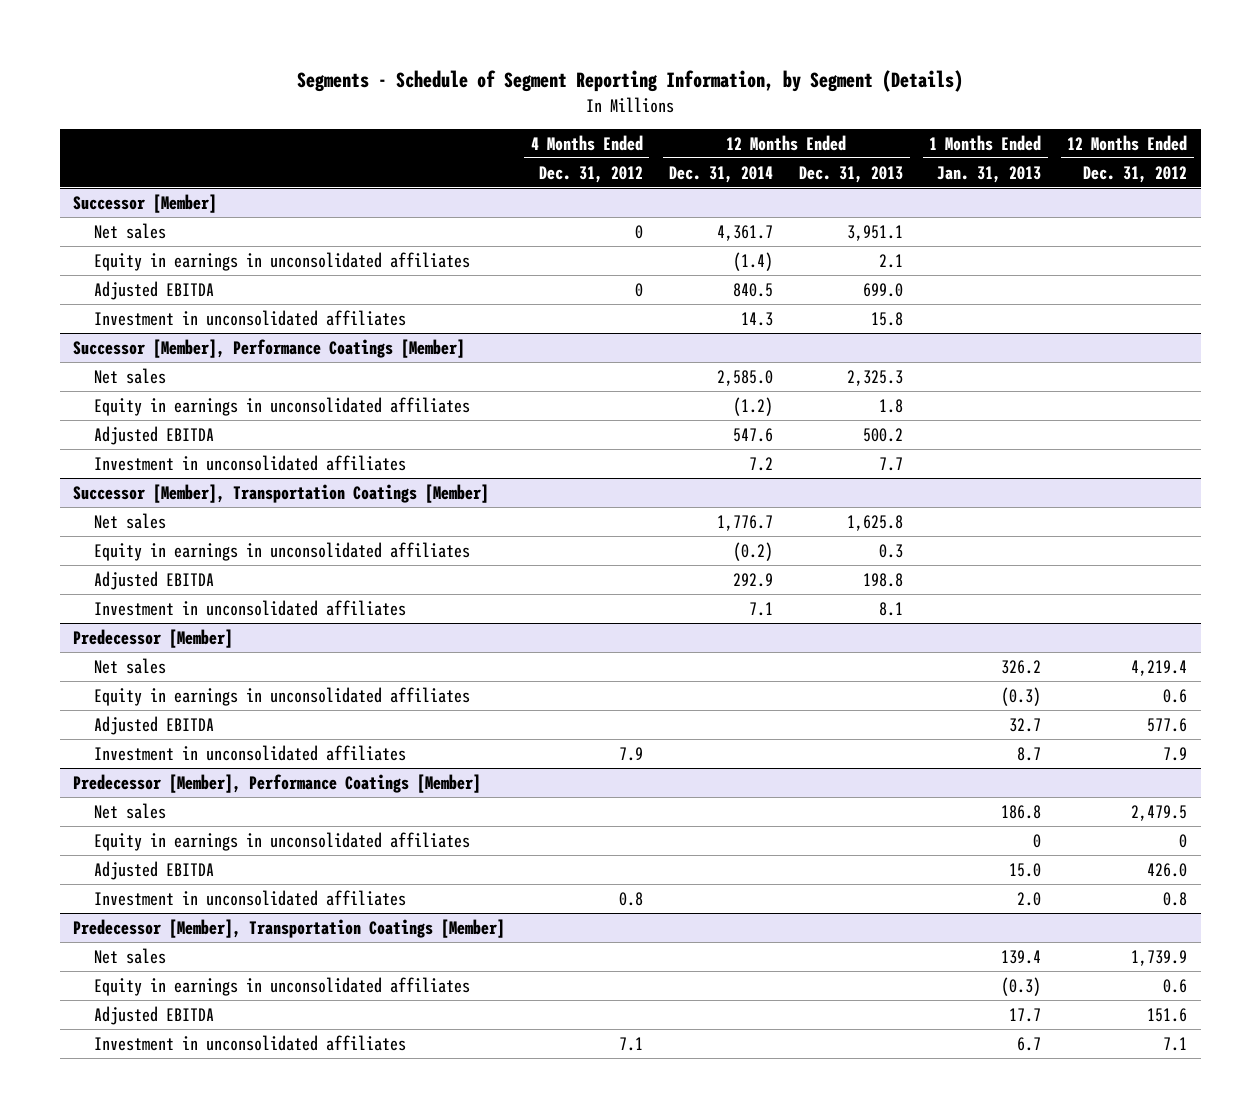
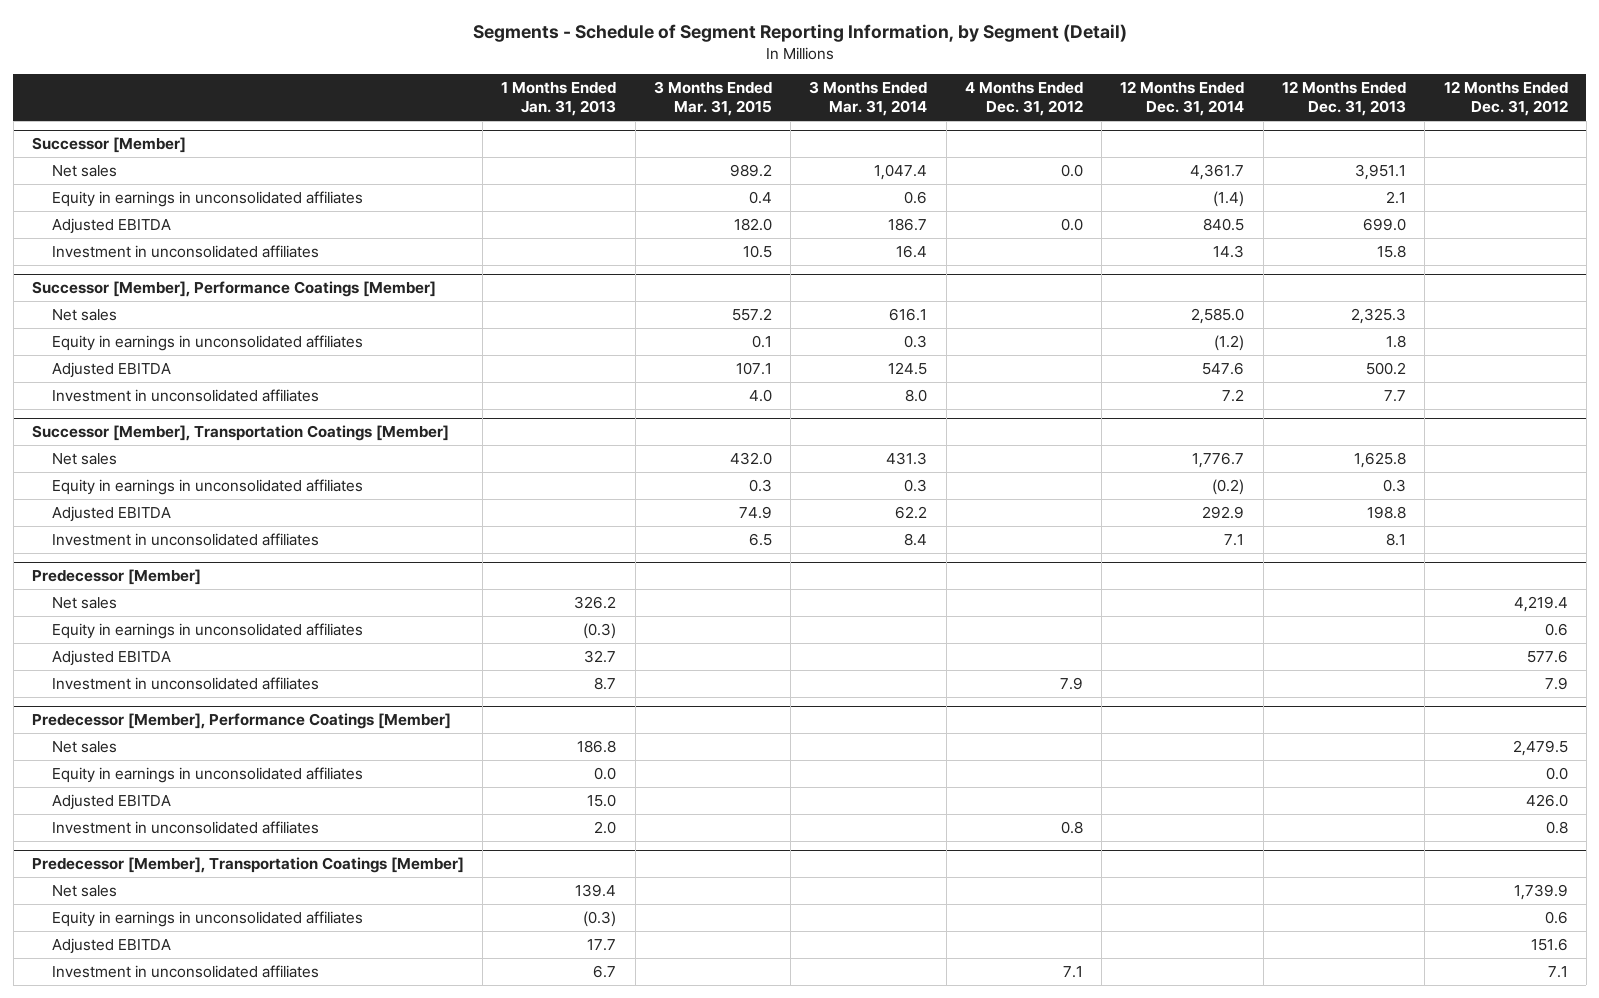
[297,70,964,93] Segments - Schedule of Segment Reporting Information, by Segment (Details) -> [472,23,1127,42] Segments - Schedule of Segment Reporting Information, by Segment (Detail)
none -> [653,81,772,117] 3 Months Ended Mar. 31, 2015
none -> [809,81,928,117] 3 Months Ended Mar. 31, 2014
[634,224,643,239] 0 -> [1060,163,1083,177] 0.0
[634,282,643,297] 0 -> [1060,217,1083,231] 0.0
[1033,833,1042,848] 0 -> [594,766,617,780] 0.0
[1179,833,1188,848] 0 -> [1545,766,1568,780] 0.0

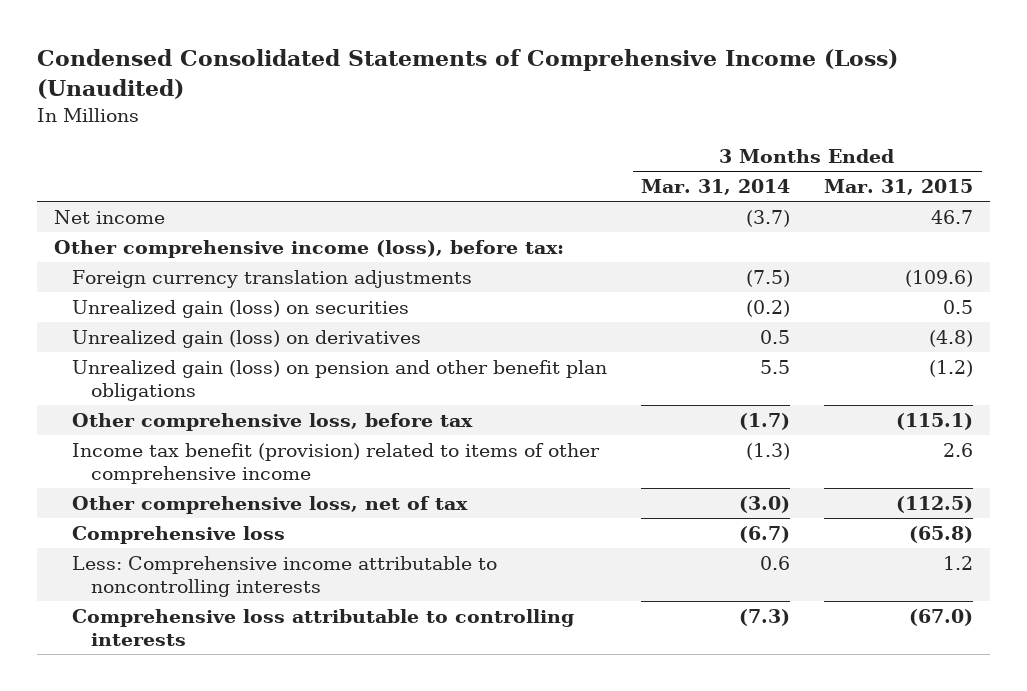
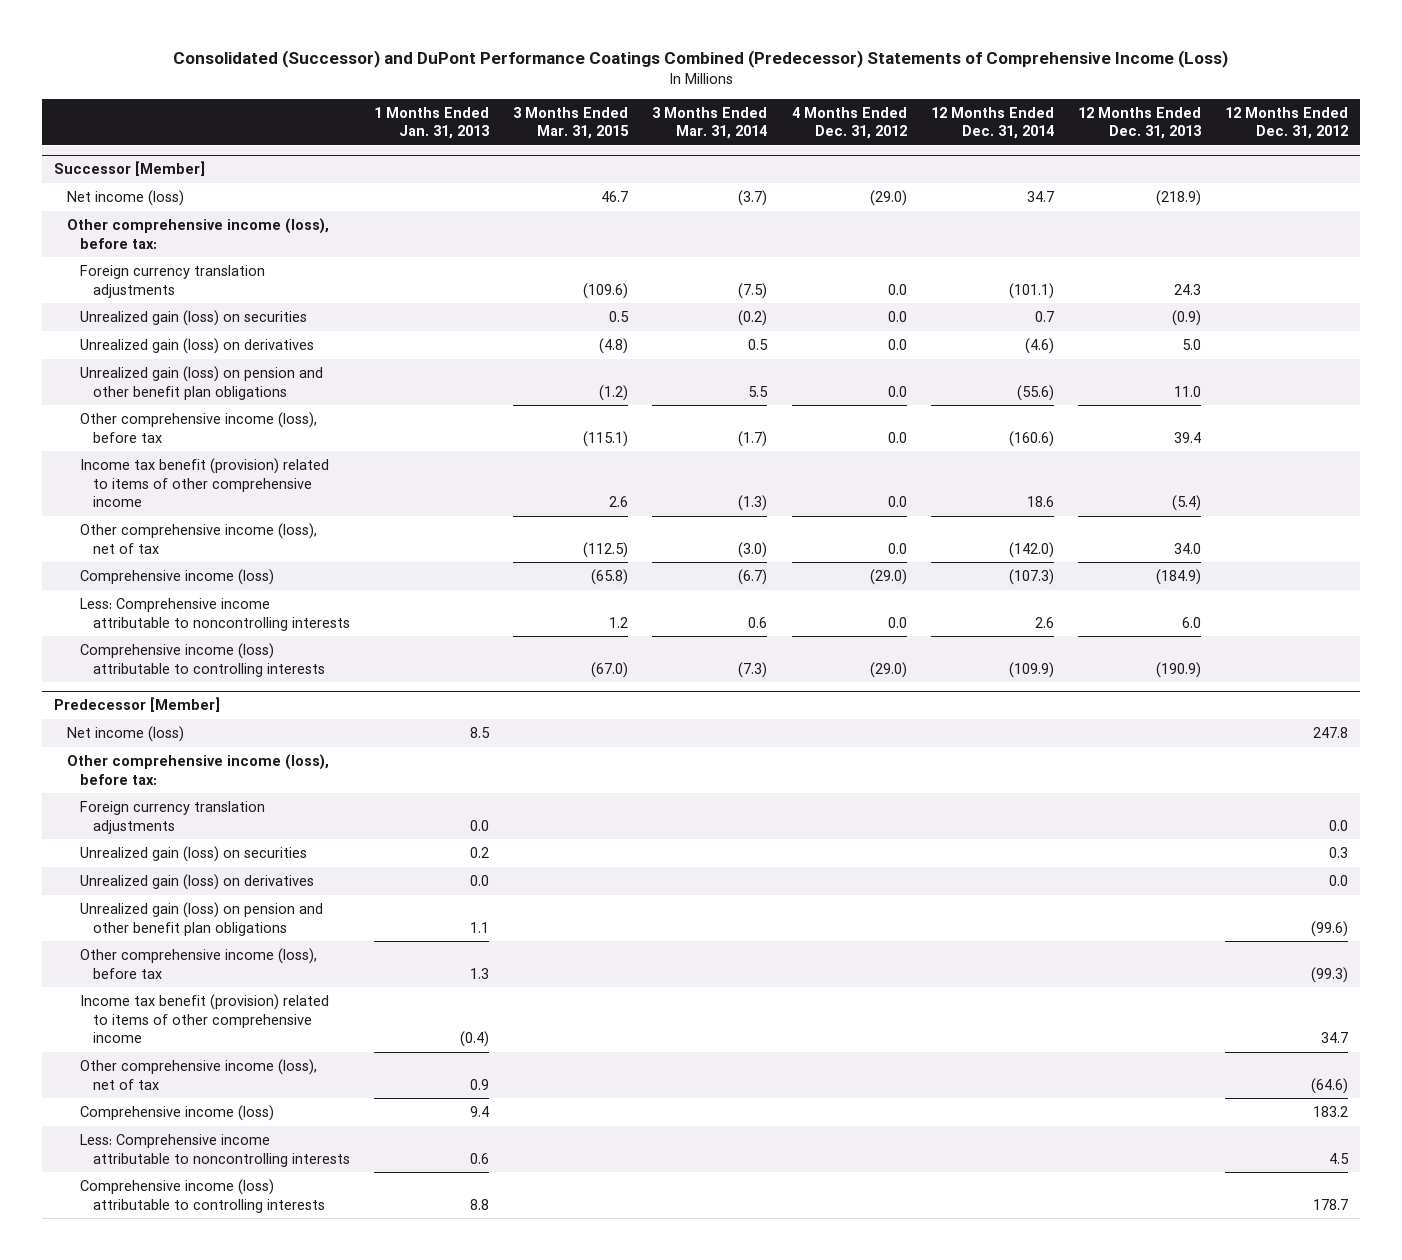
[36,49,898,100] Condensed Consolidated Statements of Comprehensive Income (Loss) (Unaudited) -> [172,50,1228,69] Consolidated (Successor) and DuPont Performance Coatings Combined (Predecessor) Statements of Comprehensive Income (Loss)
none -> [374,106,490,140] 1 Months Ended Jan. 31, 2013
none -> [791,106,907,140] 4 Months Ended Dec. 31, 2012
none -> [930,106,1054,140] 12 Months Ended Dec. 31, 2014
none -> [1077,106,1201,140] 12 Months Ended Dec. 31, 2013
none -> [1224,106,1348,140] 12 Months Ended Dec. 31, 2012
none -> [53,161,205,177] Successor [Member]
[53,209,165,224] Net income -> [66,190,184,207] Net income (loss)
[72,412,474,431] Other comprehensive loss, before tax -> [79,412,317,443] Other comprehensive income (loss), before tax
[72,495,469,514] Other comprehensive loss, net of tax -> [79,523,317,554] Other comprehensive income (loss), net of tax
[72,525,286,544] Comprehensive loss -> [79,569,274,586] Comprehensive income (loss)
[72,608,575,647] Comprehensive loss attributable to controlling interests -> [79,643,326,677] Comprehensive income (loss) attributable to controlling interests
none -> [53,697,220,713] Predecessor [Member]
none -> [66,726,184,743] Net income (loss)
none -> [66,754,329,785] Other comprehensive income (loss), before tax:
none -> [79,801,265,834] Foreign currency translation adjustments
none -> [79,846,307,863] Unrealized gain (loss) on securities
none -> [79,874,314,891] Unrealized gain (loss) on derivatives
none -> [79,902,323,936] Unrealized gain (loss) on pension and other benefit plan obligations
none -> [79,948,317,979] Other comprehensive income (loss), before tax
none -> [79,994,329,1044] Income tax benefit (provision) related to items of other comprehensive income
none -> [79,1059,317,1090] Other comprehensive income (loss), net of tax
none -> [79,1105,274,1122] Comprehensive income (loss)
none -> [79,1134,351,1167] Less: Comprehensive income attributable to noncontrolling interests
none -> [79,1179,326,1213] Comprehensive income (loss) attributable to controlling interests

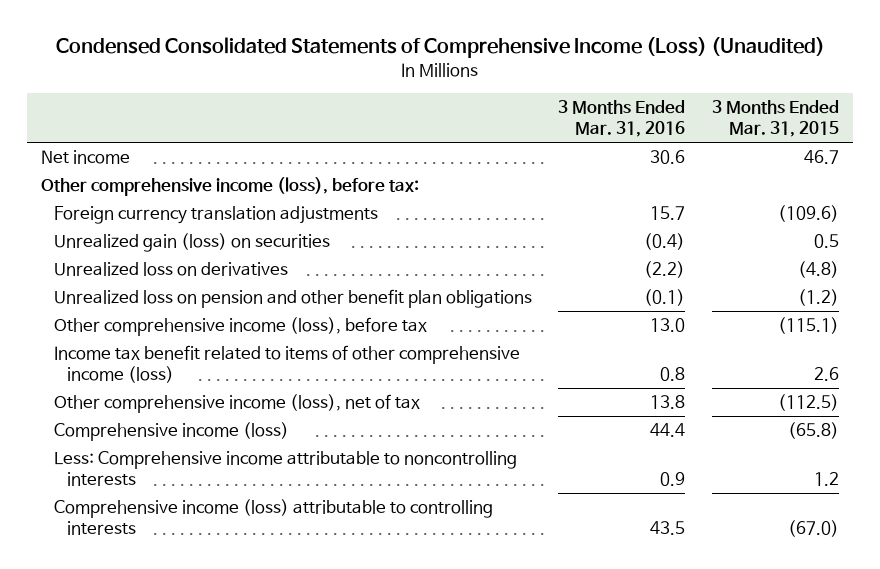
[172,50,1228,69] Consolidated (Successor) and DuPont Performance Coatings Combined (Predecessor) Statements of Comprehensive Income (Loss) -> [56,37,826,59] Condensed Consolidated Statements of Comprehensive Income (Loss) (Unaudited)
[374,106,490,140] 1 Months Ended Jan. 31, 2013 -> none
[652,106,768,140] 3 Months Ended Mar. 31, 2014 -> none
[791,106,907,140] 4 Months Ended Dec. 31, 2012 -> none
[930,106,1054,140] 12 Months Ended Dec. 31, 2014 -> none
[1077,106,1201,140] 12 Months Ended Dec. 31, 2013 -> none
[1224,106,1348,140] 12 Months Ended Dec. 31, 2012 -> none
none -> [558,100,686,137] 3 Months Ended Mar. 31, 2016
[53,161,205,177] Successor [Member] -> none
[66,190,184,207] Net income (loss) -> [40,150,130,165] Net income
[79,338,314,355] Unrealized gain (loss) on derivatives -> [53,262,288,277] Unrealized loss on derivatives
[79,366,323,400] Unrealized gain (loss) on pension and other benefit plan obligations -> [53,289,532,309] Unrealized loss on pension and other benefit plan obligations
[79,458,329,508] Income tax benefit (provision) related to items of other comprehensive income -> [53,345,520,383] Income tax benefit related to items of other comprehensive income (loss)
[53,697,220,713] Predecessor [Member] -> none
[66,726,184,743] Net income (loss) -> none
[66,754,329,785] Other comprehensive income (loss), before tax: -> none
[79,801,265,834] Foreign currency translation adjustments -> none
[79,846,307,863] Unrealized gain (loss) on securities -> none
[79,874,314,891] Unrealized gain (loss) on derivatives -> none
[79,902,323,936] Unrealized gain (loss) on pension and other benefit plan obligations -> none
[79,948,317,979] Other comprehensive income (loss), before tax -> none
[79,994,329,1044] Income tax benefit (provision) related to items of other comprehensive income -> none
[79,1059,317,1090] Other comprehensive income (loss), net of tax -> none
[79,1105,274,1122] Comprehensive income (loss) -> none
[79,1134,351,1167] Less: Comprehensive income attributable to noncontrolling interests -> none
[79,1179,326,1213] Comprehensive income (loss) attributable to controlling interests -> none

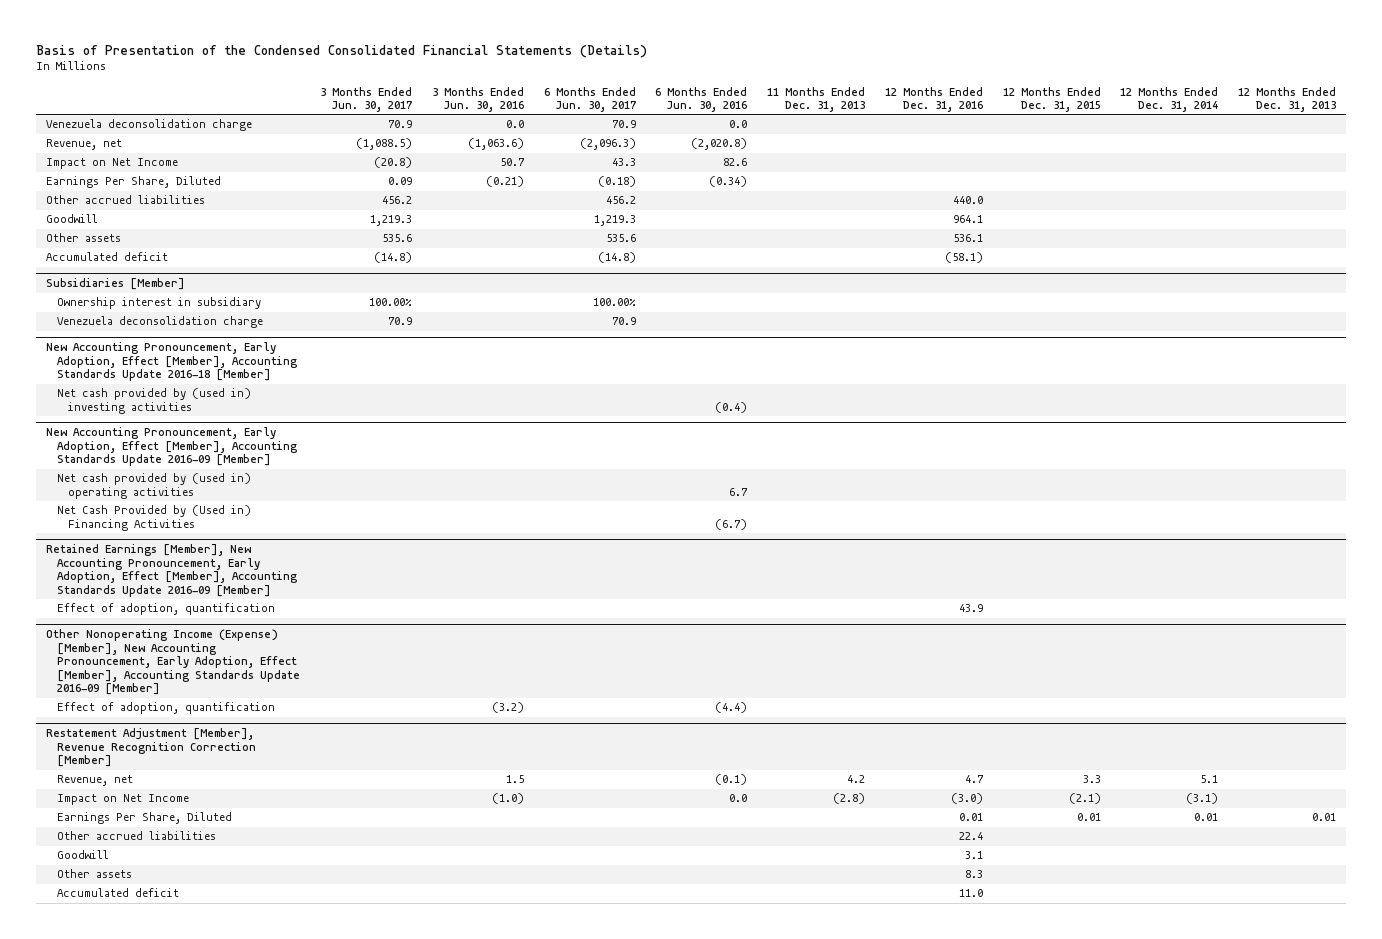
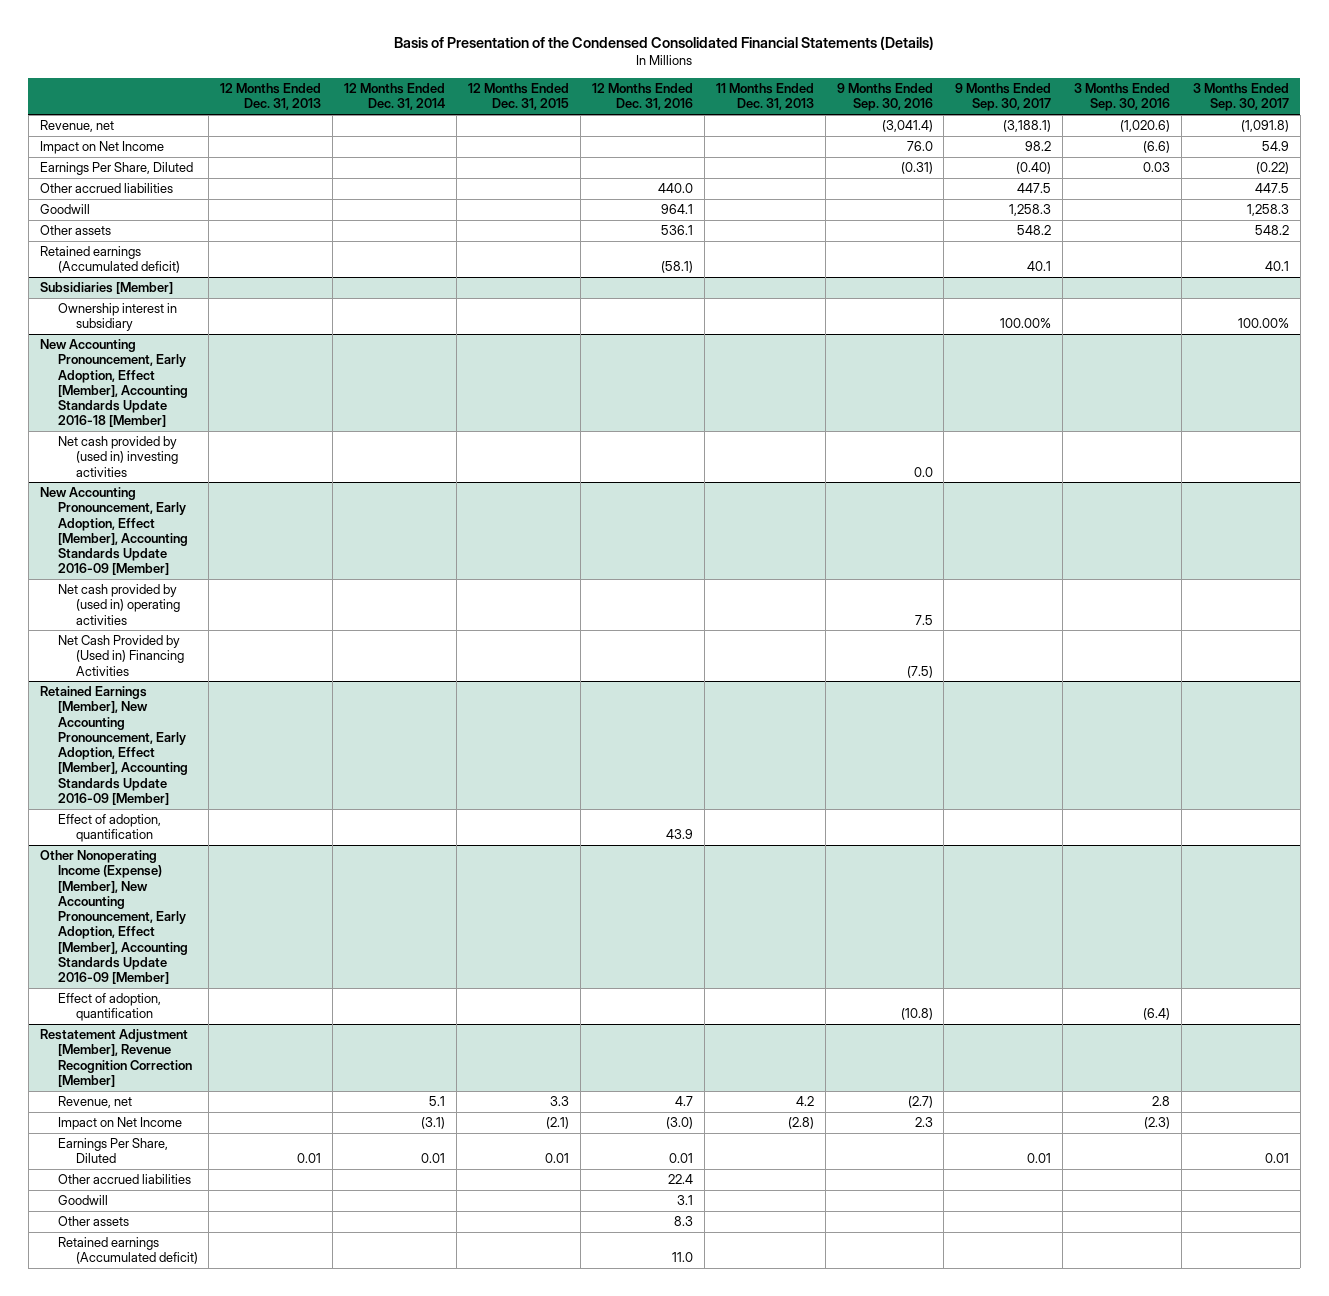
[320,86,413,113] 3 Months Ended Jun. 30, 2017 -> none
[431,86,524,113] 3 Months Ended Jun. 30, 2016 -> none
[543,86,636,113] 6 Months Ended Jun. 30, 2017 -> none
[655,86,748,113] 6 Months Ended Jun. 30, 2016 -> none
none -> [836,83,933,112] 9 Months Ended Sep. 30, 2016
none -> [955,83,1052,112] 9 Months Ended Sep. 30, 2017
none -> [1074,83,1171,112] 3 Months Ended Sep. 30, 2016
none -> [1193,83,1290,112] 3 Months Ended Sep. 30, 2017
[46,119,253,132] Venezuela deconsolidation charge -> none
[46,252,169,262] Accumulated deficit -> [39,246,180,274] Retained earnings (Accumulated deficit)
[57,316,264,329] Venezuela deconsolidation charge -> none
[57,888,180,898] Accumulated deficit -> [57,1237,198,1265] Retained earnings (Accumulated deficit)

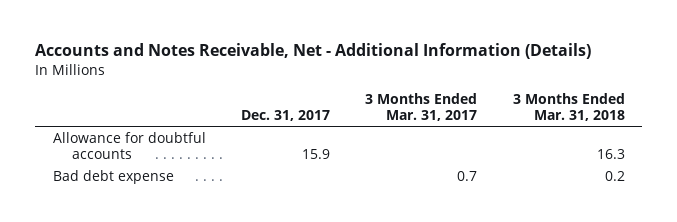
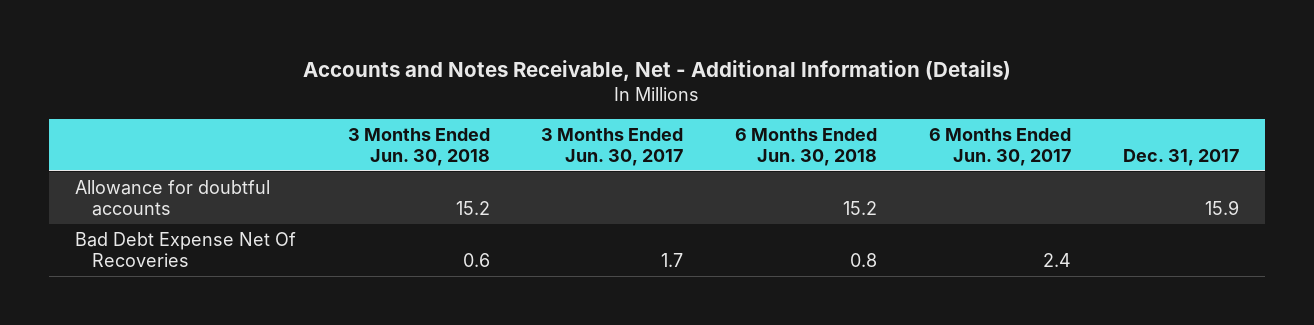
[365,92,478,122] 3 Months Ended Mar. 31, 2017 -> none
[512,92,625,122] 3 Months Ended Mar. 31, 2018 -> none
none -> [347,127,490,167] 3 Months Ended Jun. 30, 2018
none -> [541,127,684,167] 3 Months Ended Jun. 30, 2017
none -> [735,127,878,167] 6 Months Ended Jun. 30, 2018
none -> [928,127,1071,167] 6 Months Ended Jun. 30, 2017
[52,169,174,184] Bad debt expense -> [74,231,296,268] Bad Debt Expense Net Of Recoveries

